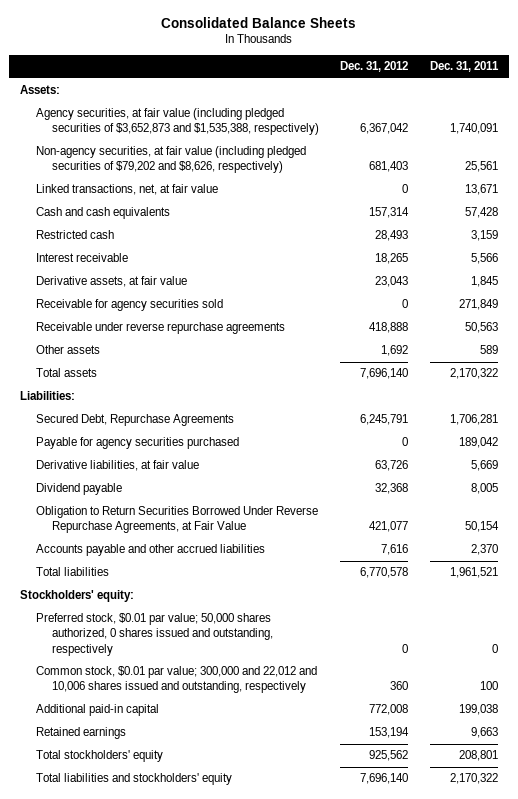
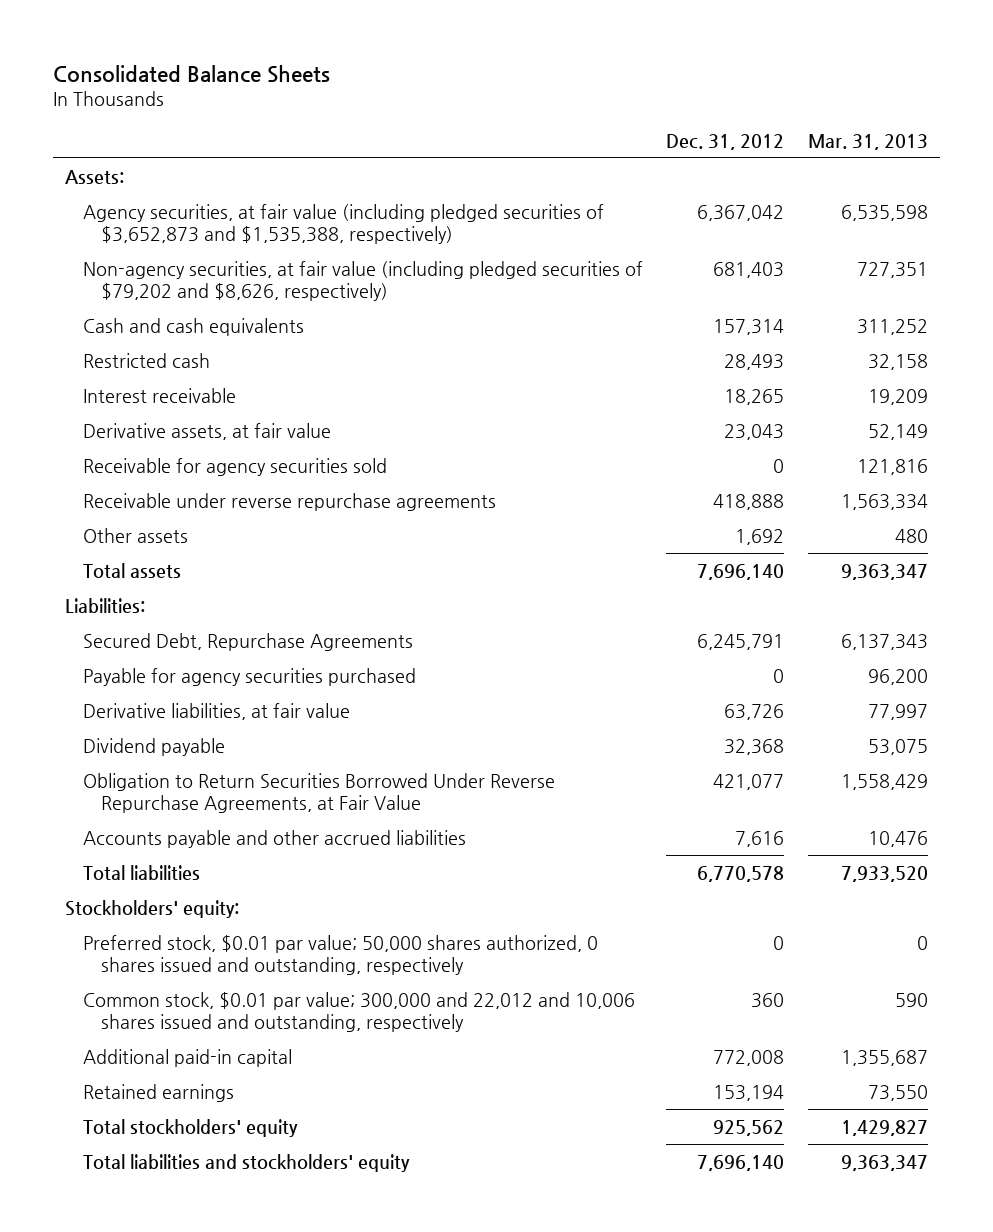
[429,61,499,73] Dec. 31, 2011 -> none
none -> [808,133,929,150] Mar. 31, 2013
[35,184,218,196] Linked transactions, net, at fair value -> none

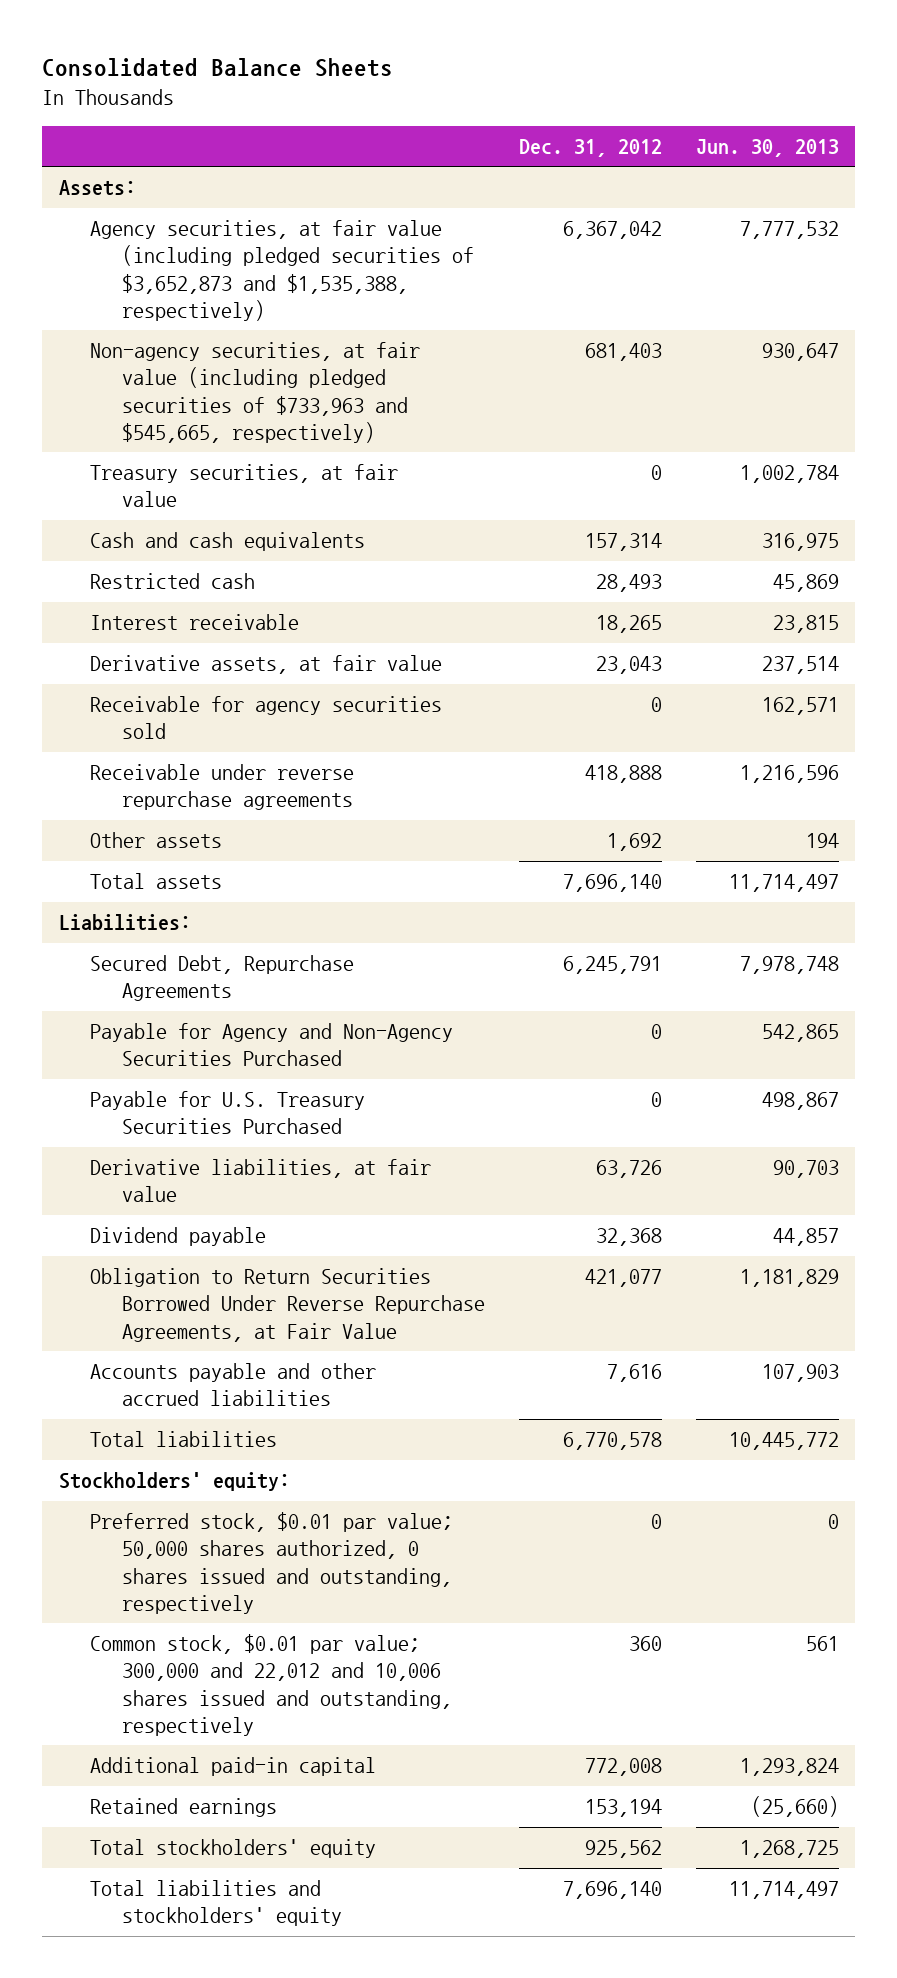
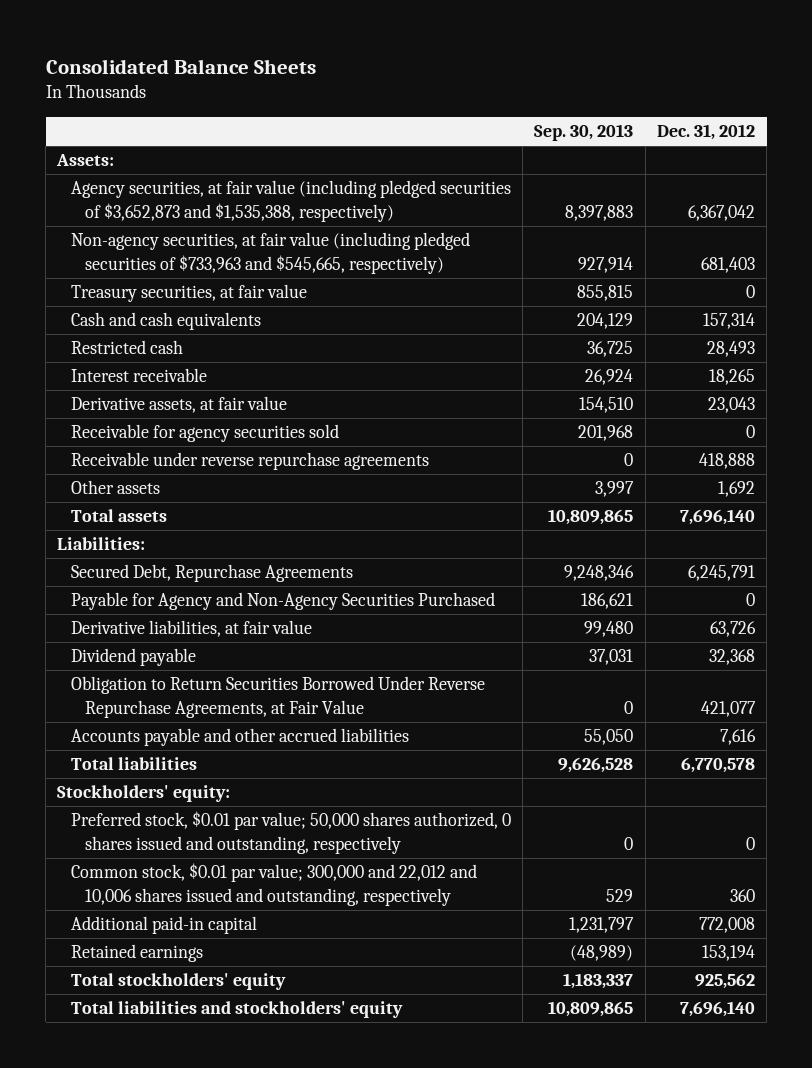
[695,139,839,158] Jun. 30, 2013 -> none
none -> [534,124,634,142] Sep. 30, 2013
[90,1091,366,1135] Payable for U.S. Treasury Securities Purchased -> none

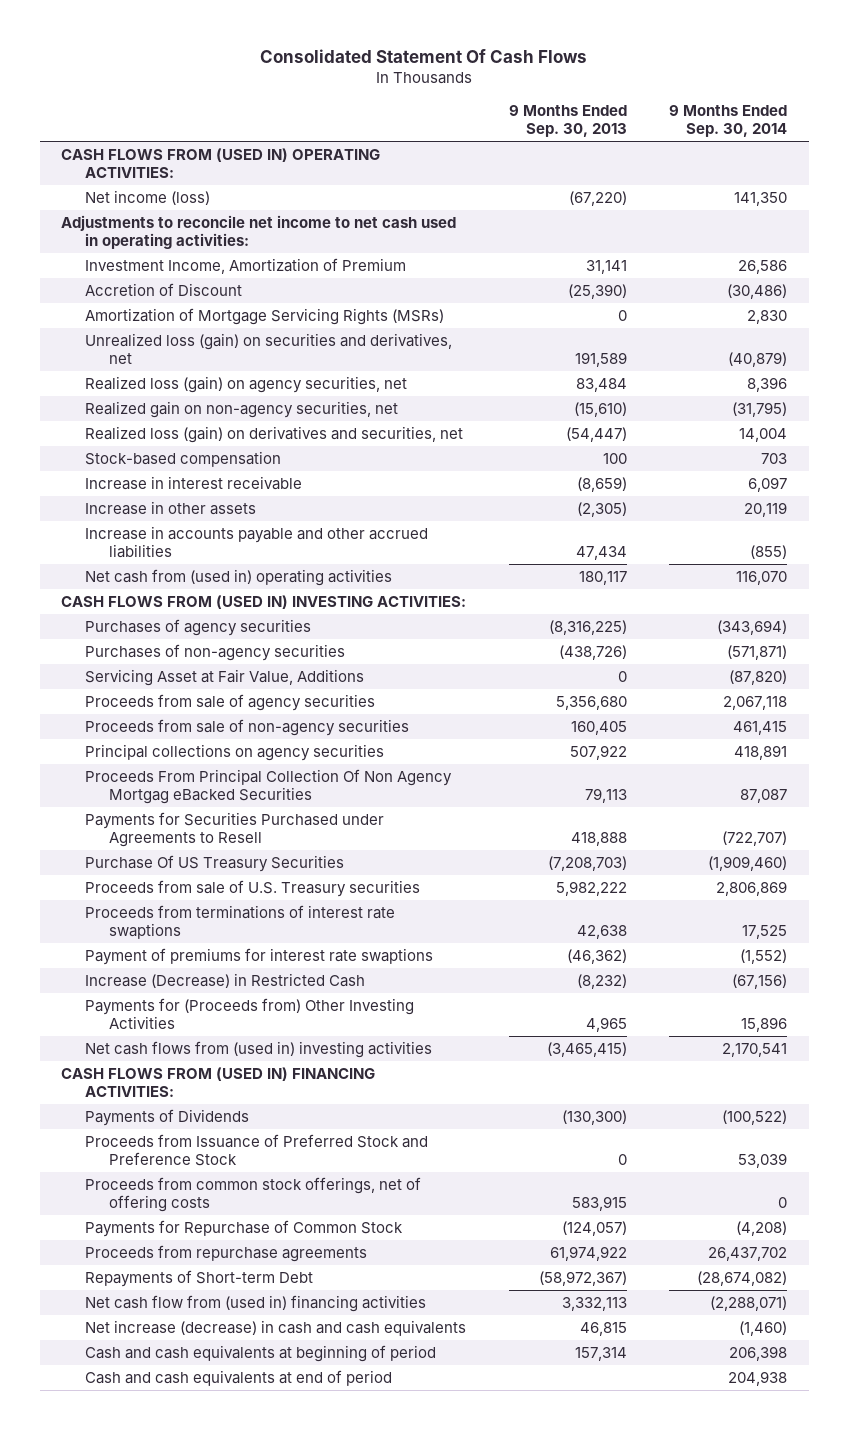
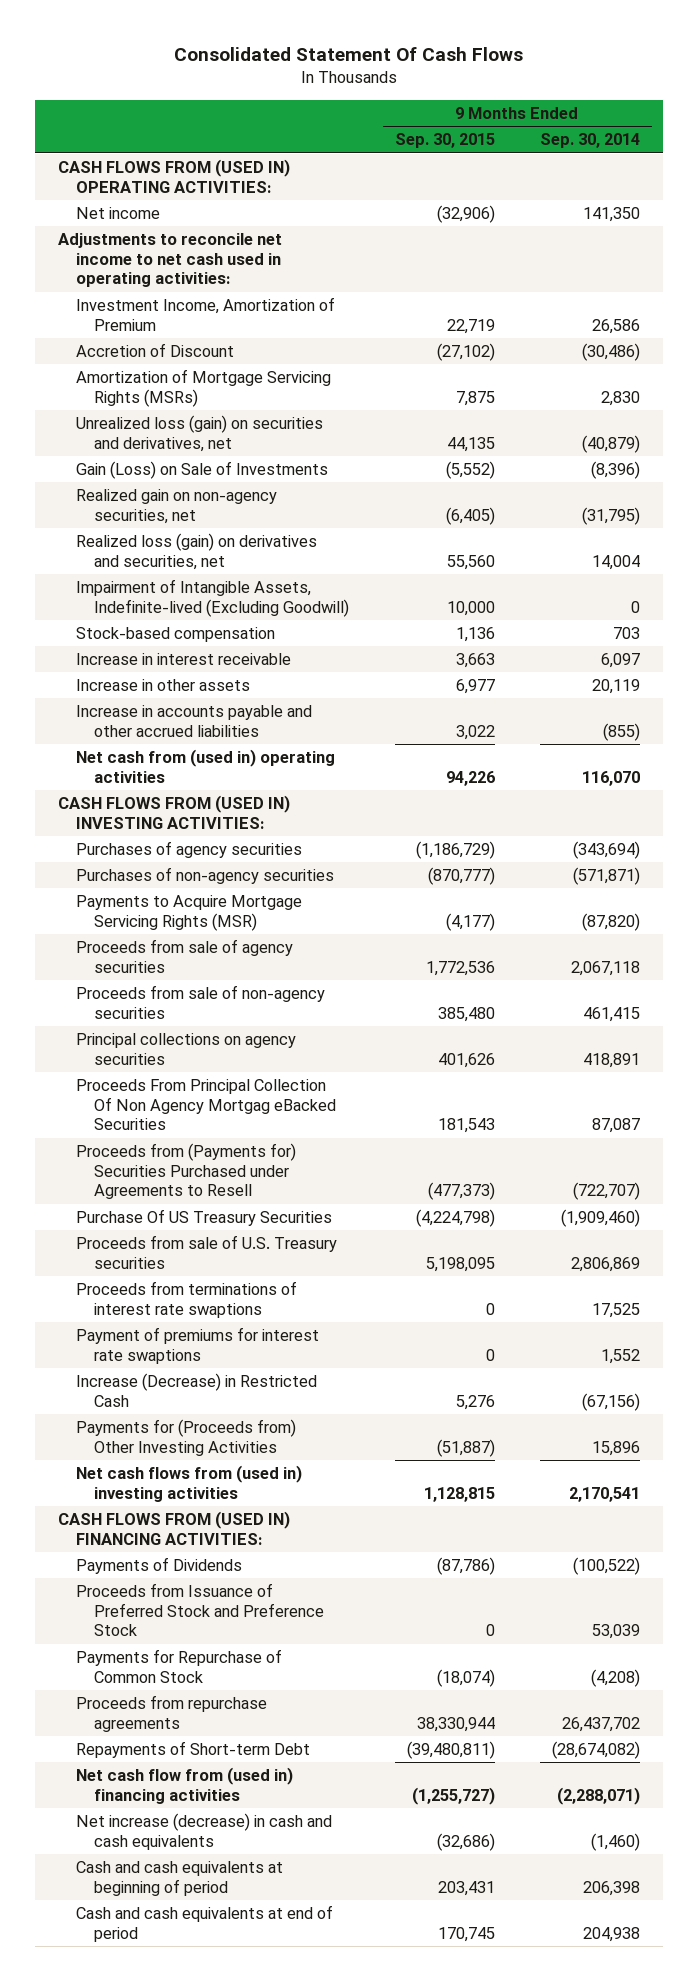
[508,104,627,138] 9 Months Ended Sep. 30, 2013 -> none
none -> [394,133,495,149] Sep. 30, 2015
[84,189,210,205] Net income (loss) -> [75,207,160,220] Net income
[84,375,407,393] Realized loss (gain) on agency securities, net -> none
none -> [75,461,328,480] Gain (Loss) on Sale of Investments
none -> [75,579,350,617] Impairment of Intangible Assets, Indefinite-lived (Excluding Goodwill)
[84,668,364,686] Servicing Asset at Fair Value, Additions -> [75,895,302,931] Payments to Acquire Mortgage Servicing Rights (MSR)
[84,811,384,848] Payments for Securities Purchased under Agreements to Resell -> [75,1143,296,1200] Proceeds from (Payments for) Securities Purchased under Agreements to Resell
[740,948,788,964] (1,552) -> [601,1348,641,1364] 1,552
[84,1176,421,1213] Proceeds from common stock offerings, net of offering costs -> none

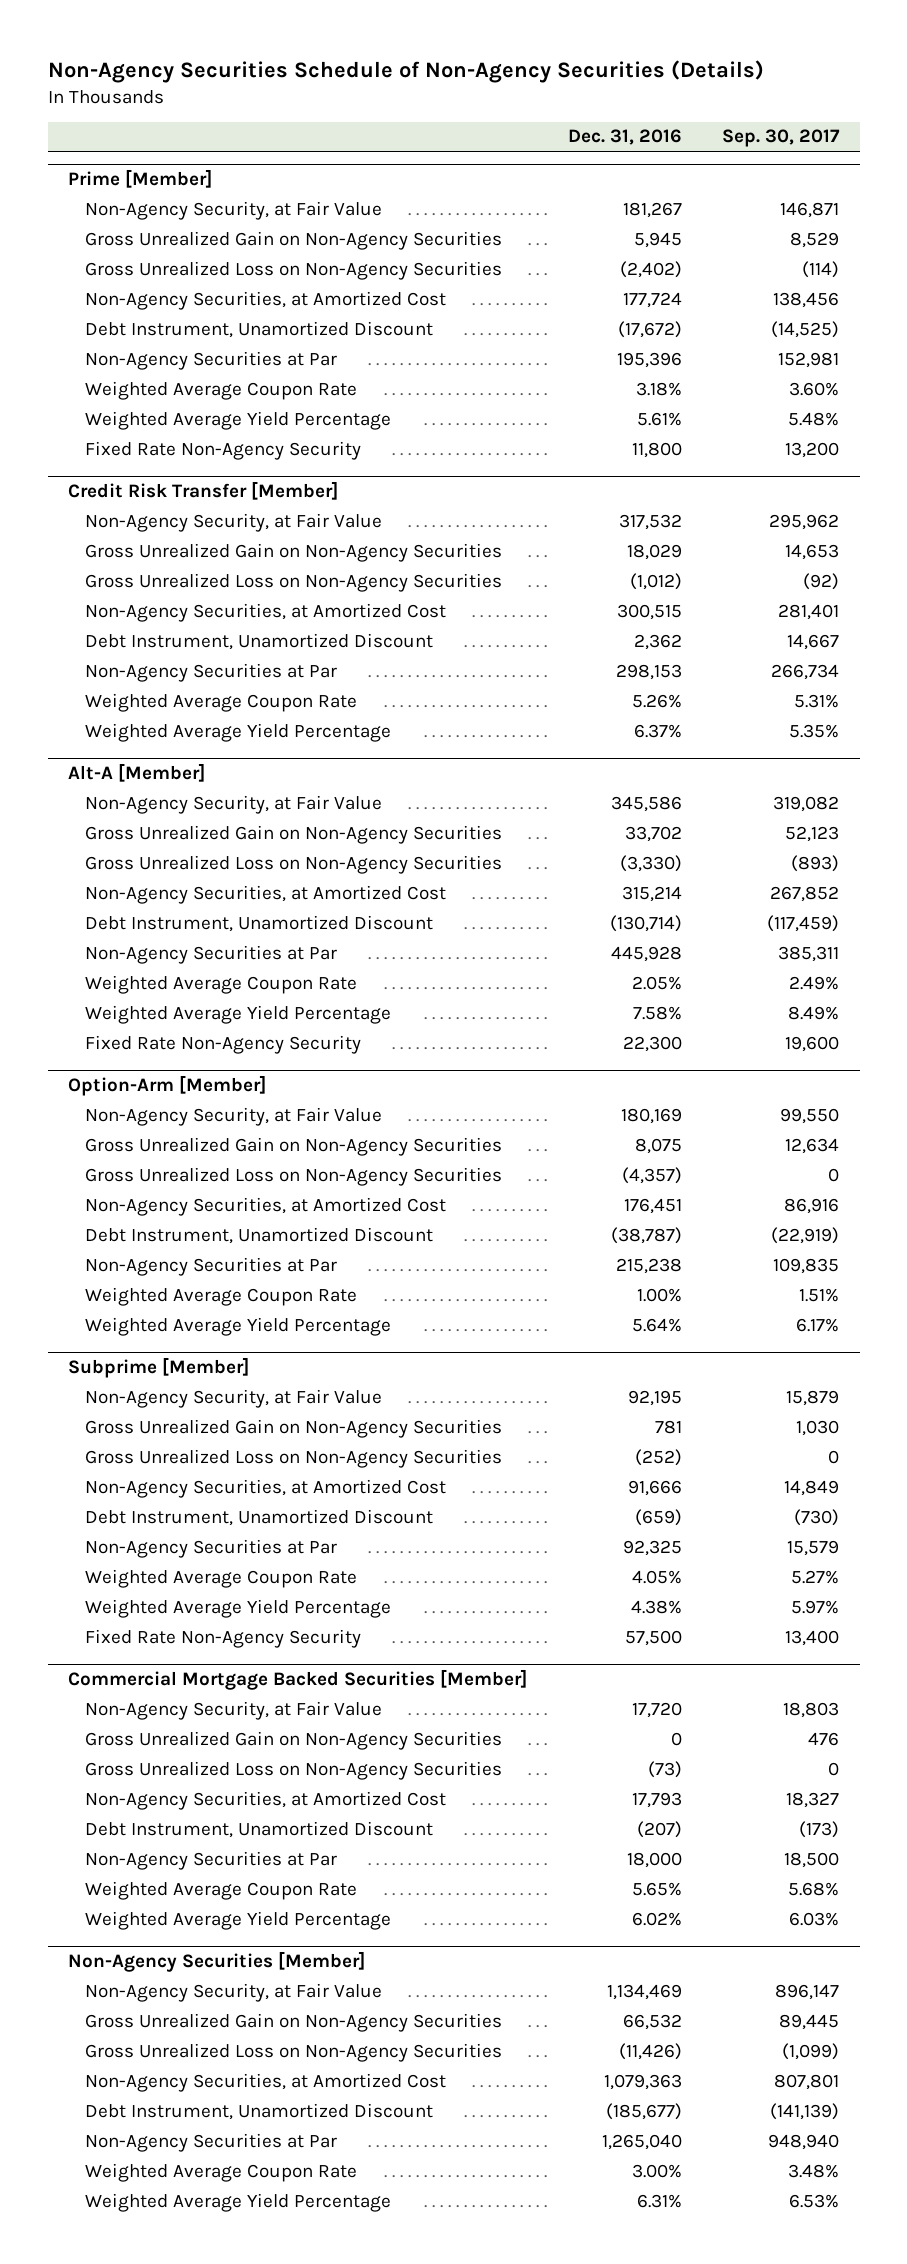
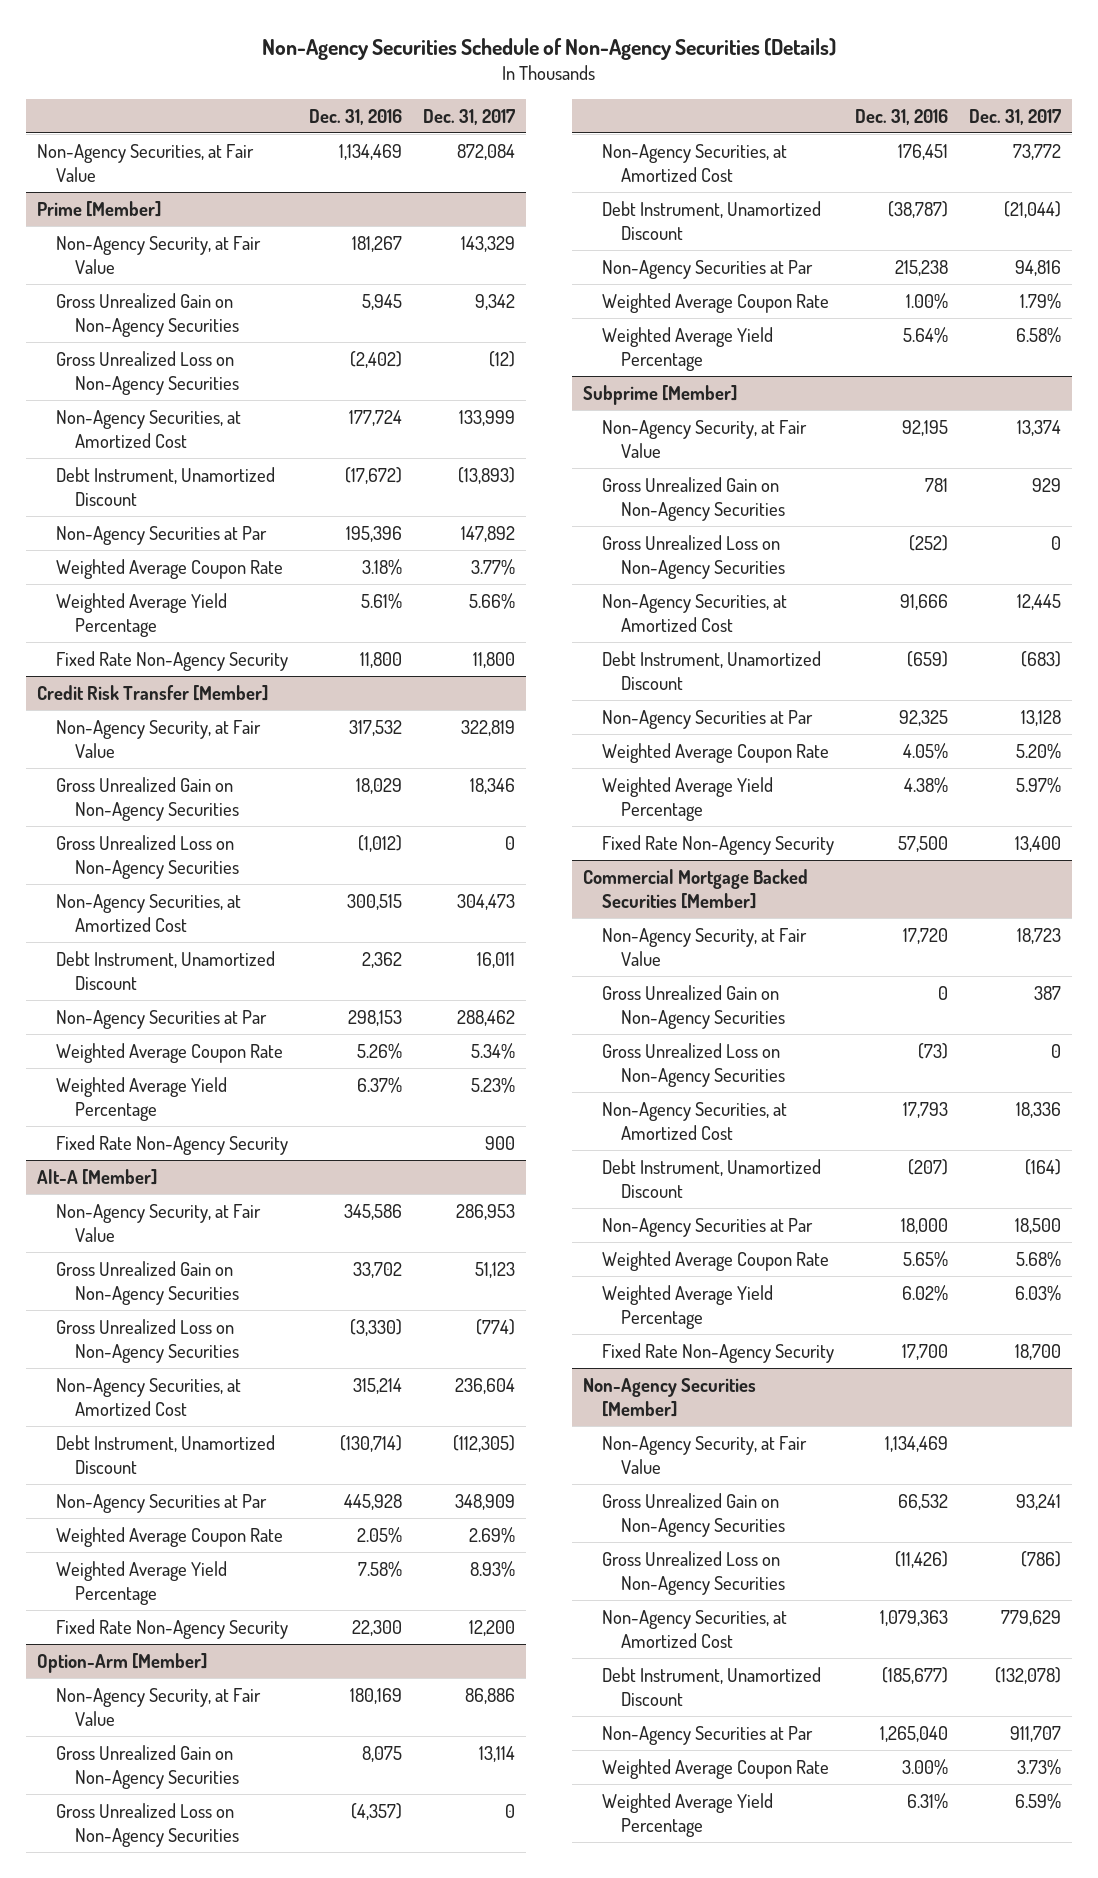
[722,129,841,148] Sep. 30, 2017 -> none
none -> [423,108,516,125] Dec. 31, 2017
none -> [36,143,254,182] Non-Agency Securities, at Fair Value
none -> [56,1134,289,1155] Fixed Rate Non-Agency Security
none -> [602,1342,835,1363] Fixed Rate Non-Agency Security

